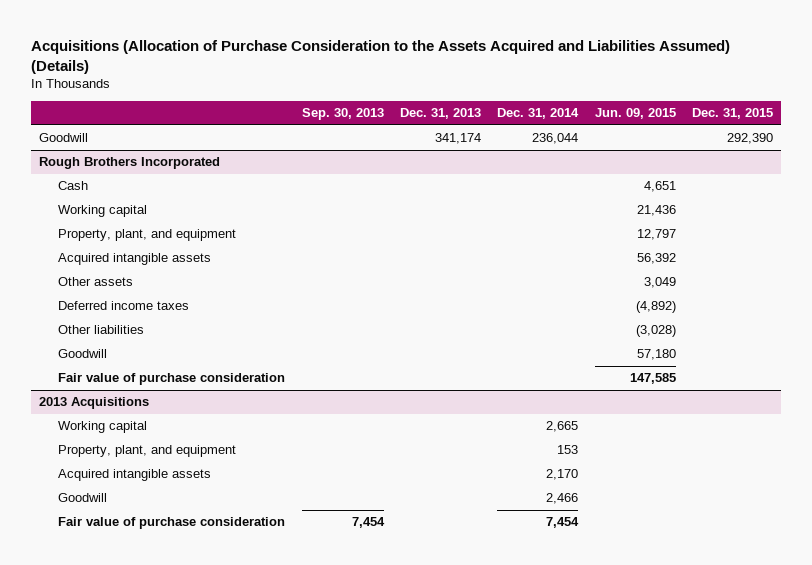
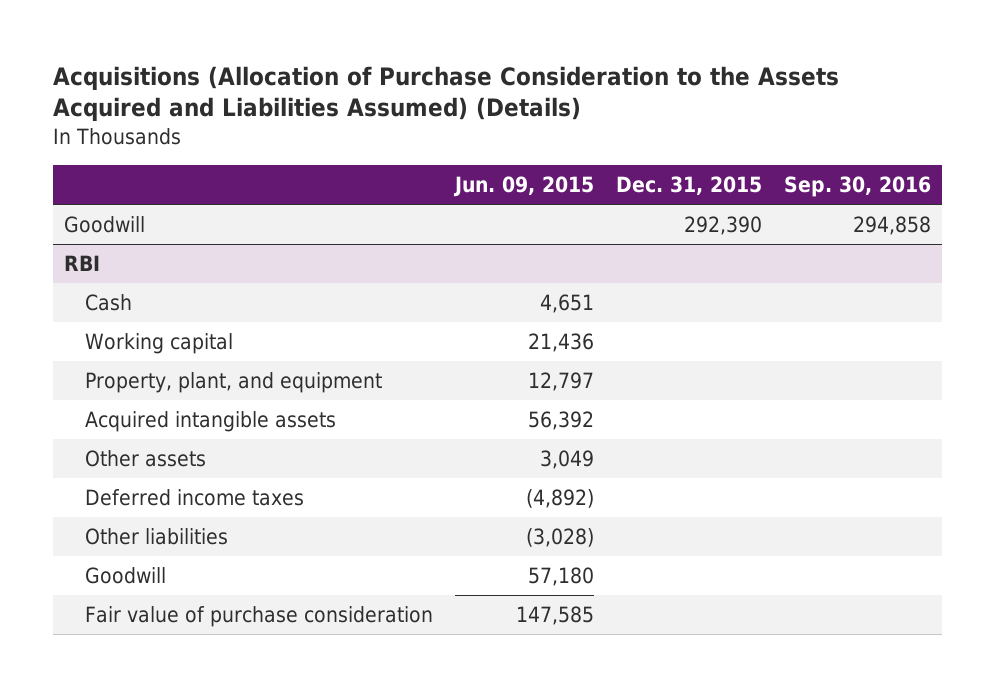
[301,108,384,121] Sep. 30, 2013 -> none
[399,108,481,120] Dec. 31, 2013 -> none
[497,108,580,120] Dec. 31, 2014 -> none
none -> [784,175,932,197] Sep. 30, 2016
[38,157,220,170] Rough Brothers Incorporated -> [63,255,100,272] RBI
[38,397,149,410] 2013 Acquisitions -> none
[58,421,148,434] Working capital -> none
[58,445,237,458] Property, plant, and equipment -> none
[58,469,212,482] Acquired intangible assets -> none
[58,493,108,503] Goodwill -> none
[58,517,286,530] Fair value of purchase consideration -> none

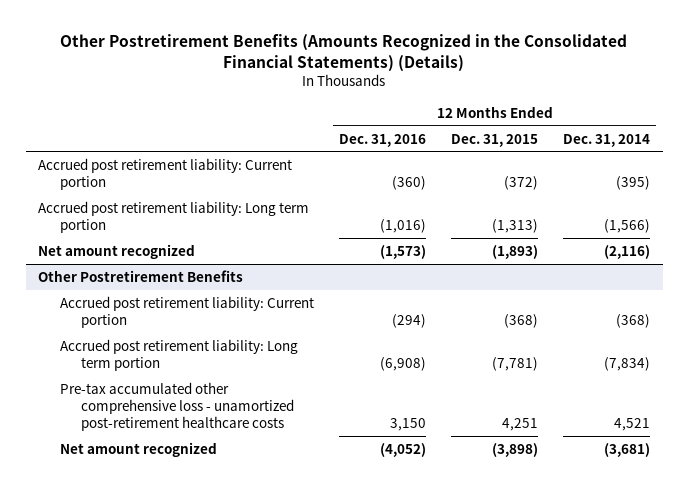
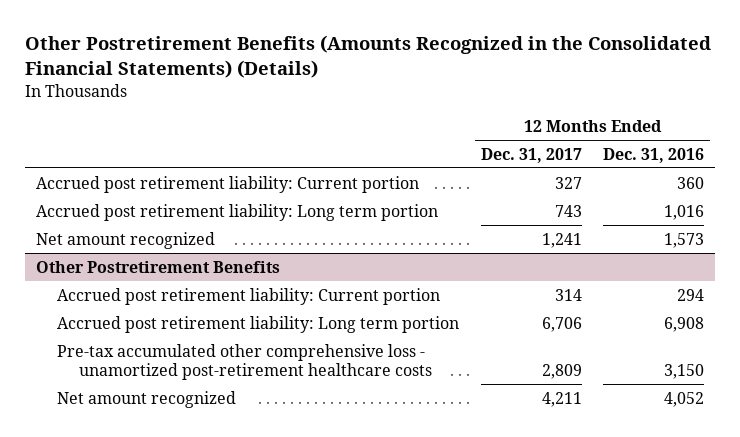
[451,133,539,147] Dec. 31, 2015 -> none
[563,133,651,147] Dec. 31, 2014 -> none
none -> [480,147,582,163] Dec. 31, 2017
[391,176,426,191] (360) -> [677,176,705,189] 360
[379,219,426,234] (1,016) -> [664,204,705,220] 1,016
[379,244,426,259] (1,573) -> [664,232,705,248] 1,573
[391,314,426,329] (294) -> [677,288,705,301] 294
[379,357,426,372] (6,908) -> [664,316,705,332] 6,908
[379,442,426,457] (4,052) -> [664,391,705,407] 4,052

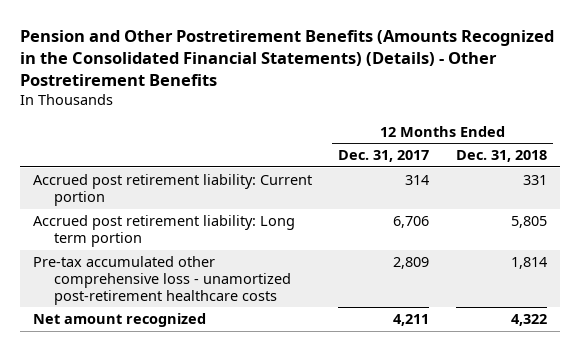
[24,34,711,78] Other Postretirement Benefits (Amounts Recognized in the Consolidated Financial Statements) (Details) -> [19,29,554,87] Pension and Other Postretirement Benefits (Amounts Recognized in the Consolidated Financial Statements) (Details) - Other Postretirement Benefits
[603,147,705,163] Dec. 31, 2016 -> none
none -> [455,150,547,163] Dec. 31, 2018
[35,175,419,193] Accrued post retirement liability: Current portion -> none
[35,203,438,221] Accrued post retirement liability: Long term portion -> none
[35,231,215,249] Net amount recognized -> none
[35,260,280,273] Other Postretirement Benefits -> none

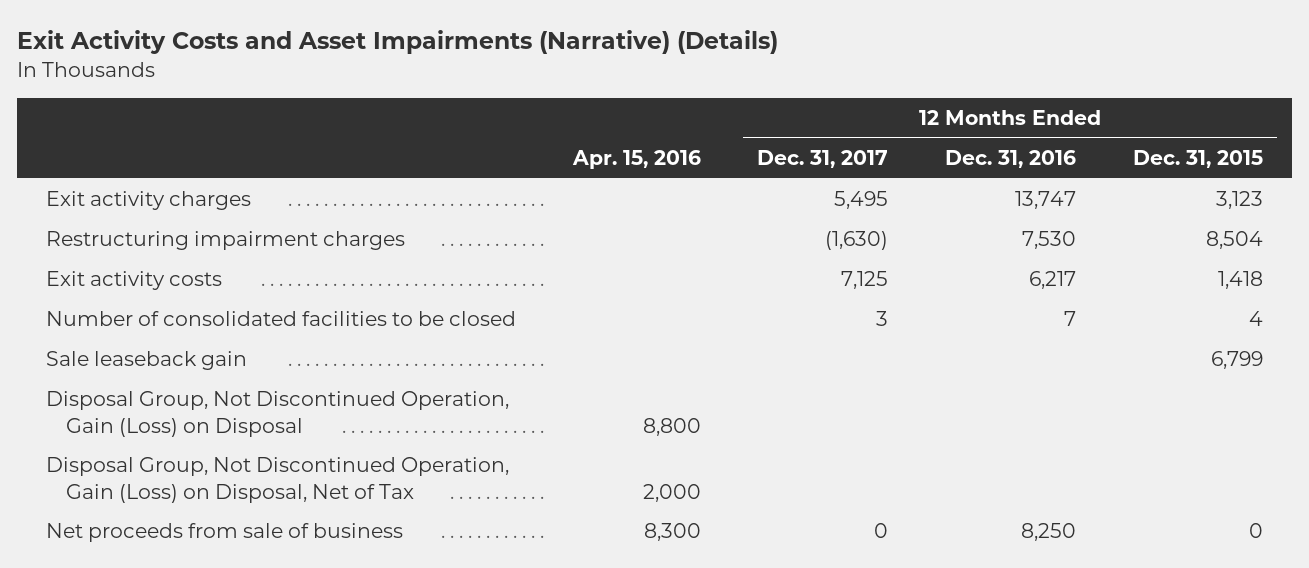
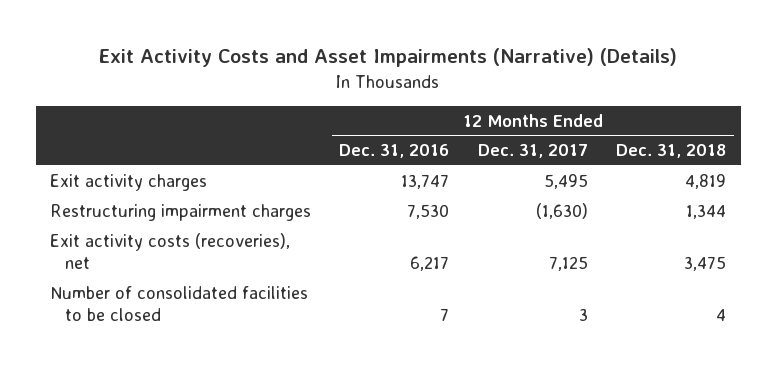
[571,149,701,169] Apr. 15, 2016 -> none
[1133,149,1264,168] Dec. 31, 2015 -> none
none -> [616,144,727,159] Dec. 31, 2018
[45,271,222,291] Exit activity costs -> [49,232,290,269] Exit activity costs (recoveries), net
[45,351,247,371] Sale leaseback gain -> none
[45,391,509,437] Disposal Group, Not Discontinued Operation, Gain (Loss) on Disposal -> none
[45,457,509,503] Disposal Group, Not Discontinued Operation, Gain (Loss) on Disposal, Net of Tax -> none
[45,523,403,543] Net proceeds from sale of business -> none

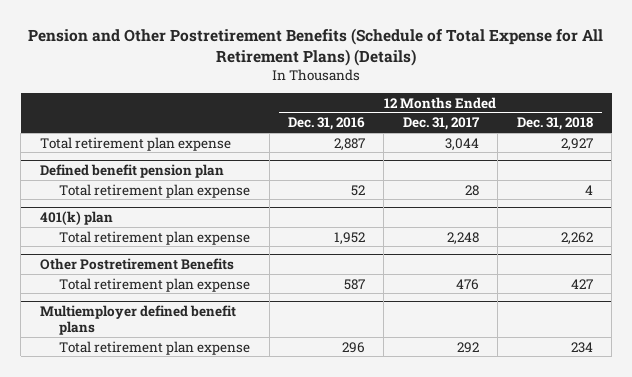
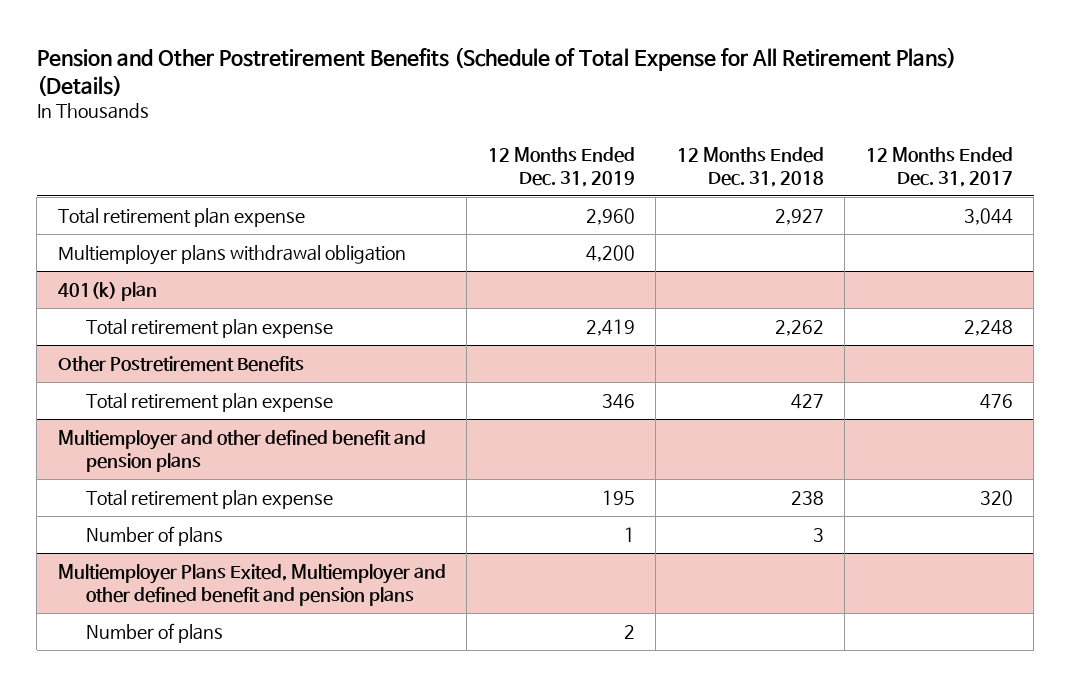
[287,117,365,131] Dec. 31, 2016 -> none
none -> [487,146,635,187] 12 Months Ended Dec. 31, 2019
[39,163,224,178] Defined benefit pension plan -> none
[59,183,251,198] Total retirement plan expense -> none
none -> [57,245,406,266] Multiemployer plans withdrawal obligation
[39,304,236,335] Multiemployer defined benefit plans -> [57,430,426,473] Multiemployer and other defined benefit and pension plans
[456,341,479,353] 292 -> [979,490,1013,507] 320
[570,341,593,353] 234 -> [790,491,824,506] 238
none -> [86,526,224,547] Number of plans
none -> [57,564,446,607] Multiemployer Plans Exited, Multiemployer and other defined benefit and pension plans
none -> [86,623,224,644] Number of plans

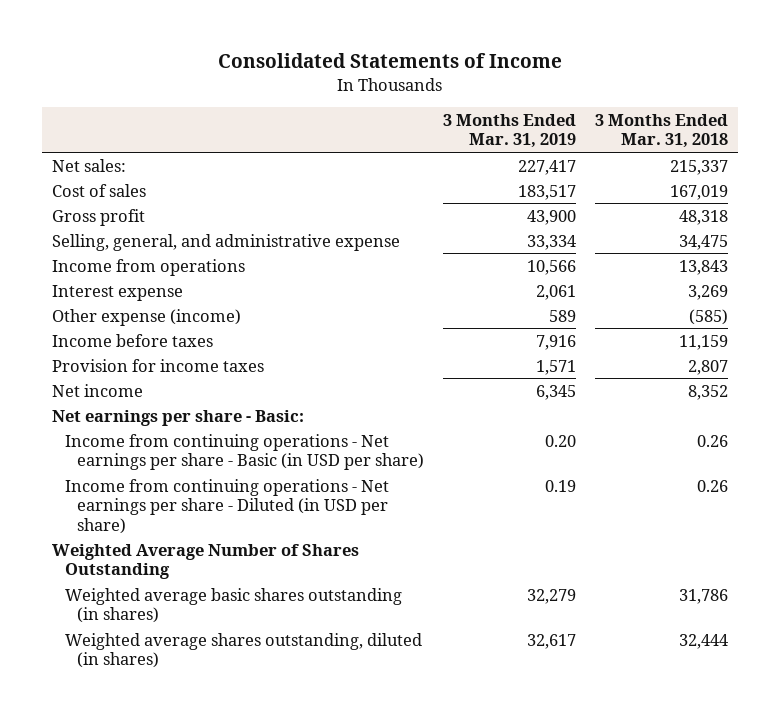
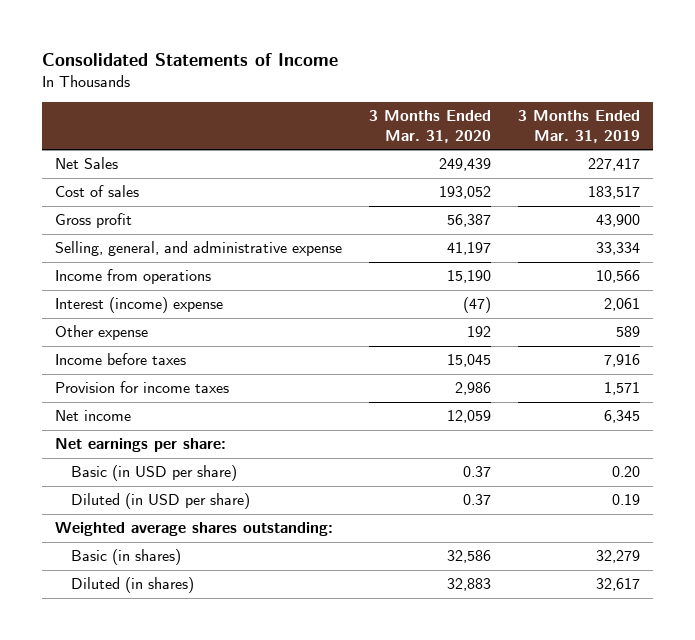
[595,113,729,149] 3 Months Ended Mar. 31, 2018 -> none
none -> [369,110,492,143] 3 Months Ended Mar. 31, 2020
[51,158,126,172] Net sales: -> [55,157,119,170] Net Sales
[51,284,183,301] Interest expense -> [55,297,224,314] Interest (income) expense
[51,308,241,326] Other expense (income) -> [55,325,149,341] Other expense
[51,409,304,426] Net earnings per share - Basic: -> [55,438,227,453] Net earnings per share:
[64,433,425,471] Income from continuing operations - Net earnings per share - Basic (in USD per share) -> [71,465,238,482] Basic (in USD per share)
[64,478,389,534] Income from continuing operations - Net earnings per share - Diluted (in USD per share) -> [71,493,251,510] Diluted (in USD per share)
[51,543,359,580] Weighted Average Number of Shares Outstanding -> [55,522,334,537] Weighted average shares outstanding:
[64,587,402,624] Weighted average basic shares outstanding (in shares) -> [71,549,182,566] Basic (in shares)
[64,632,422,669] Weighted average shares outstanding, diluted (in shares) -> [71,577,195,594] Diluted (in shares)

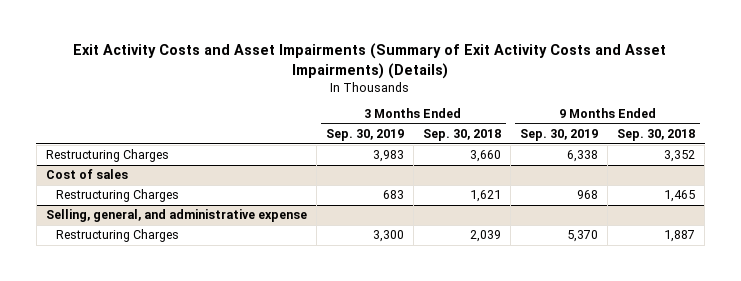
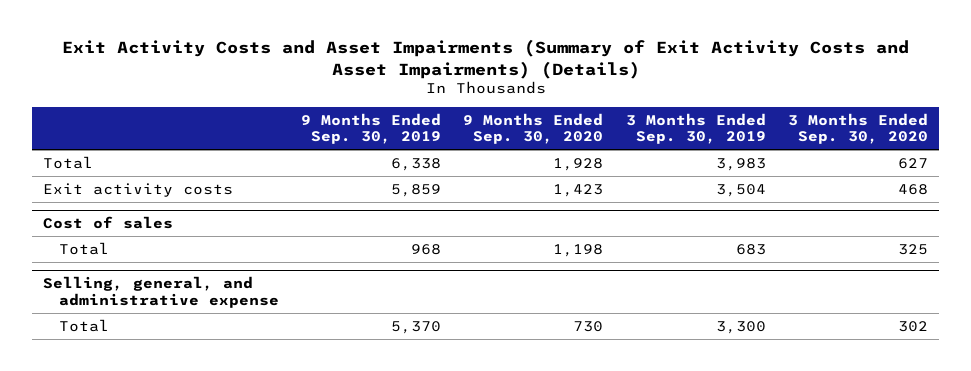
[422,129,501,142] Sep. 30, 2018 -> none
[617,129,696,142] Sep. 30, 2018 -> none
none -> [463,112,604,145] 9 Months Ended Sep. 30, 2020
none -> [788,112,929,145] 3 Months Ended Sep. 30, 2020
[45,149,169,163] Restructuring Charges -> [42,155,93,169] Total
none -> [42,182,233,197] Exit activity costs
[56,189,180,203] Restructuring Charges -> [58,241,109,255] Total
[56,229,180,243] Restructuring Charges -> [58,318,109,332] Total

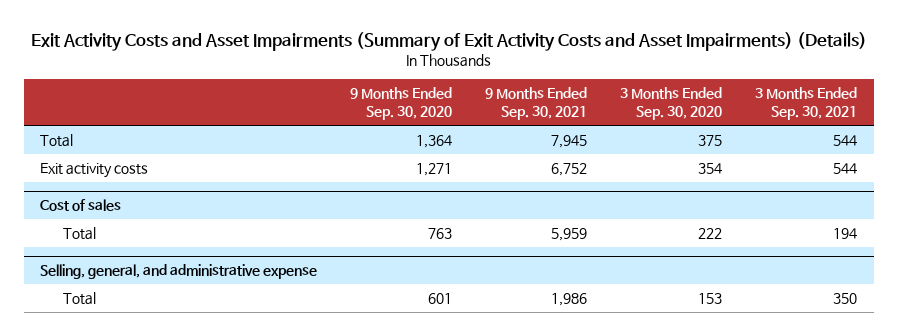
[301,112,442,145] 9 Months Ended Sep. 30, 2019 -> none
[625,112,766,145] 3 Months Ended Sep. 30, 2019 -> none
none -> [485,87,588,121] 9 Months Ended Sep. 30, 2021
none -> [755,87,858,121] 3 Months Ended Sep. 30, 2021
[553,157,604,171] 1,928 -> [416,135,453,149] 1,364
[898,157,929,169] 627 -> [698,135,723,147] 375
[553,183,604,197] 1,423 -> [416,163,453,177] 1,271
[898,183,929,195] 468 -> [698,163,723,175] 354
[553,243,604,257] 1,198 -> [428,228,453,240] 763
[898,243,929,255] 325 -> [698,228,723,240] 222
[573,320,604,332] 730 -> [428,293,453,305] 601
[898,320,929,332] 302 -> [698,293,723,305] 153

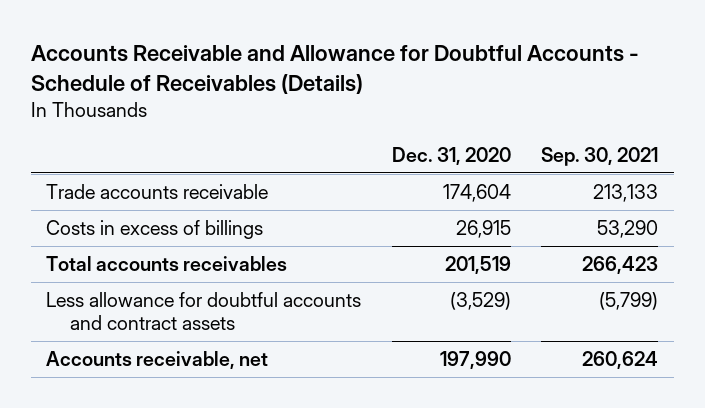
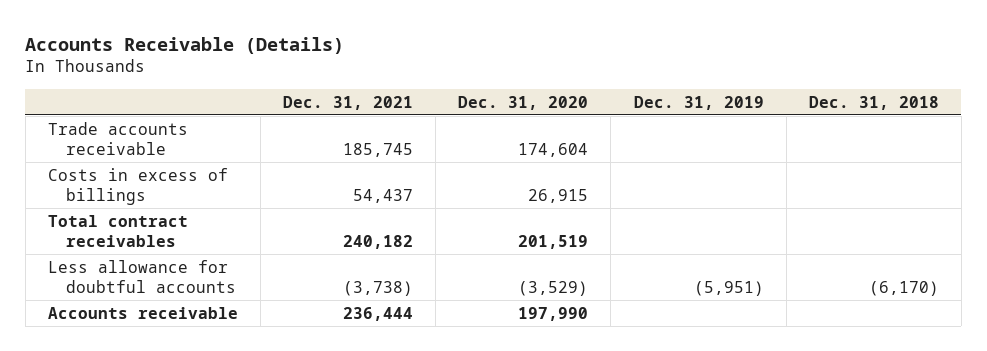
[31,45,640,95] Accounts Receivable and Allowance for Doubtful Accounts - Schedule of Receivables (Details) -> [25,36,345,54] Accounts Receivable (Details)
[541,146,659,166] Sep. 30, 2021 -> none
none -> [283,95,414,110] Dec. 31, 2021
none -> [633,95,764,110] Dec. 31, 2019
none -> [808,95,939,110] Dec. 31, 2018
[46,256,288,272] Total accounts receivables -> [47,214,188,248] Total contract receivables
[46,292,362,330] Less allowance for doubtful accounts and contract assets -> [47,259,237,294] Less allowance for doubtful accounts
[46,351,269,370] Accounts receivable, net -> [47,306,238,319] Accounts receivable

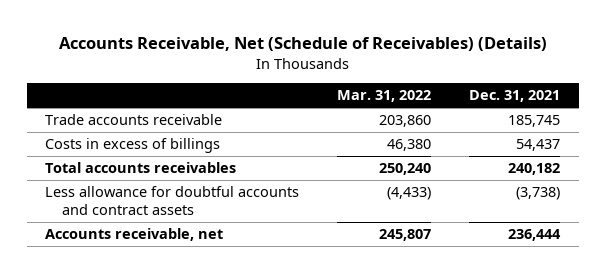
[25,36,345,54] Accounts Receivable (Details) -> [58,37,547,52] Accounts Receivable, Net (Schedule of Receivables) (Details)
[458,95,589,110] Dec. 31, 2020 -> none
[633,95,764,110] Dec. 31, 2019 -> none
[808,95,939,110] Dec. 31, 2018 -> none
none -> [337,90,432,103] Mar. 31, 2022
[47,214,188,248] Total contract receivables -> [45,162,237,174] Total accounts receivables
[47,259,237,294] Less allowance for doubtful accounts -> [45,186,300,215] Less allowance for doubtful accounts and contract assets
[47,306,238,319] Accounts receivable -> [45,228,224,242] Accounts receivable, net

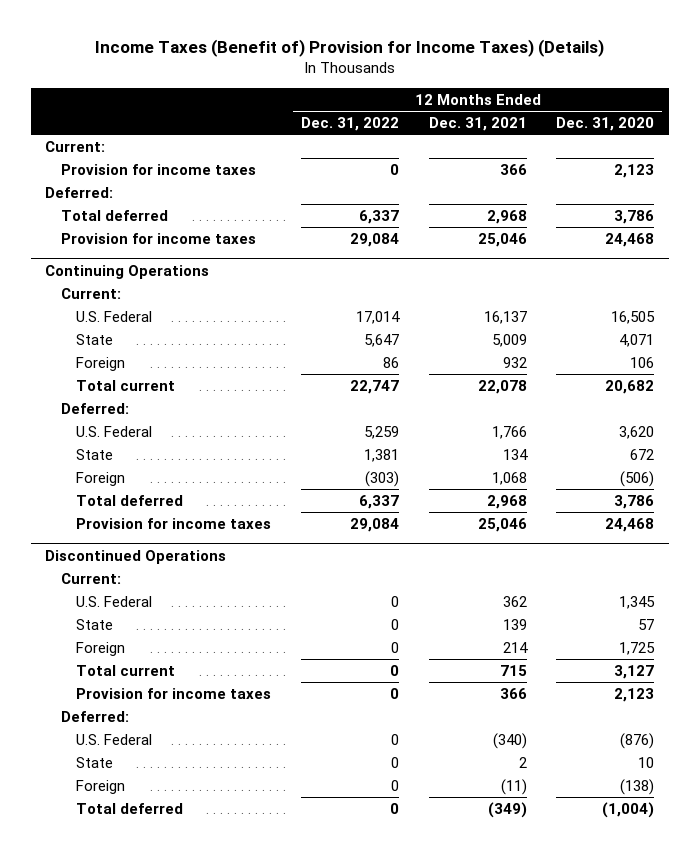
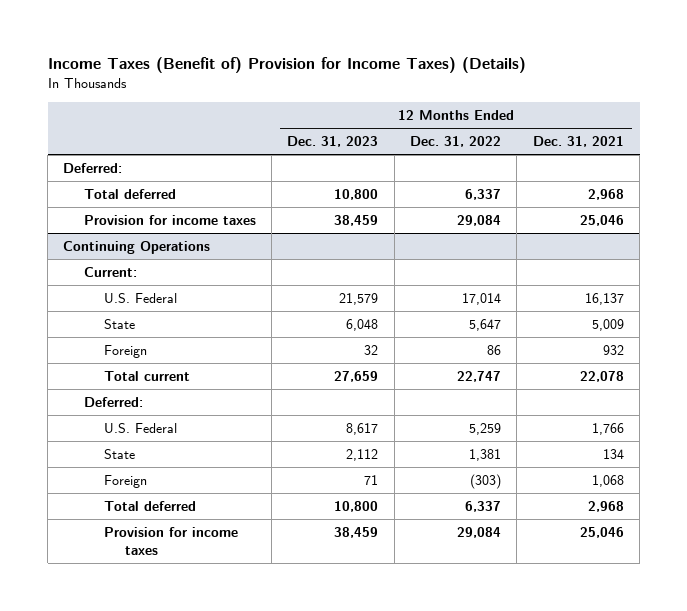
[556,117,655,132] Dec. 31, 2020 -> none
none -> [287,136,379,148] Dec. 31, 2023
[45,140,106,152] Current: -> none
[60,163,256,175] Provision for income taxes -> none
[45,549,227,564] Discontinued Operations -> none
[60,572,121,584] Current: -> none
[76,595,153,607] U.S. Federal -> none
[76,618,114,630] State -> none
[76,641,126,656] Foreign -> none
[76,664,176,676] Total current -> none
[76,687,272,699] Provision for income taxes -> none
[60,710,129,722] Deferred: -> none
[76,733,153,745] U.S. Federal -> none
[76,756,114,768] State -> none
[76,779,126,794] Foreign -> none
[76,802,184,814] Total deferred -> none

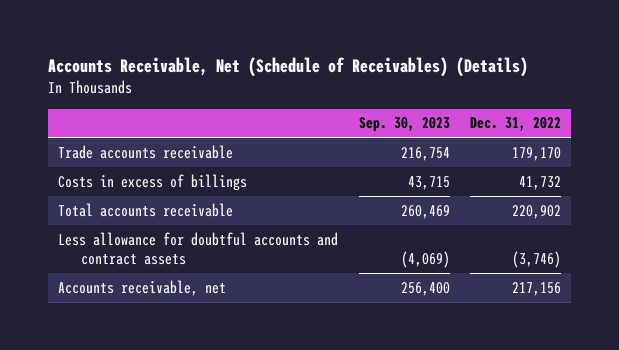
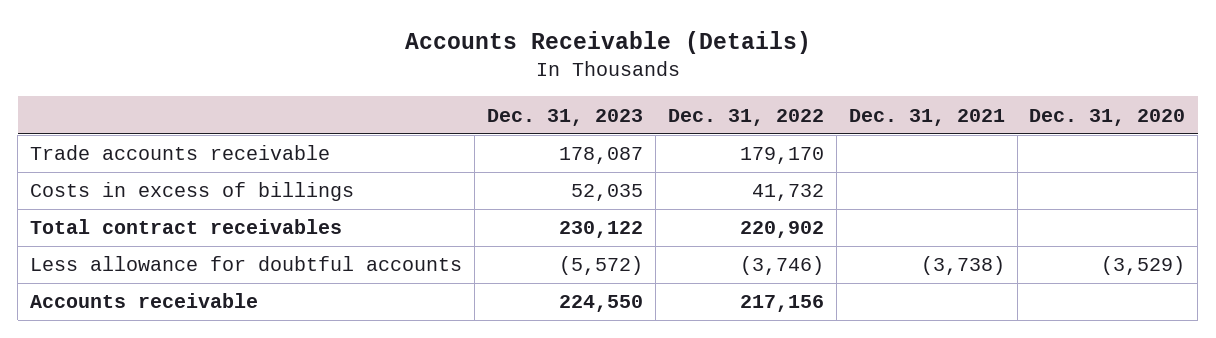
[48,57,529,78] Accounts Receivable, Net (Schedule of Receivables) (Details) -> [404,31,811,55] Accounts Receivable (Details)
[358,117,450,133] Sep. 30, 2023 -> none
none -> [487,108,644,126] Dec. 31, 2023
none -> [848,108,1005,126] Dec. 31, 2021
none -> [1029,108,1186,126] Dec. 31, 2020
[58,202,234,217] Total accounts receivable -> [30,219,343,235] Total contract receivables
[58,231,339,266] Less allowance for doubtful accounts and contract assets -> [30,256,463,272] Less allowance for doubtful accounts
[58,279,227,296] Accounts receivable, net -> [30,293,259,309] Accounts receivable

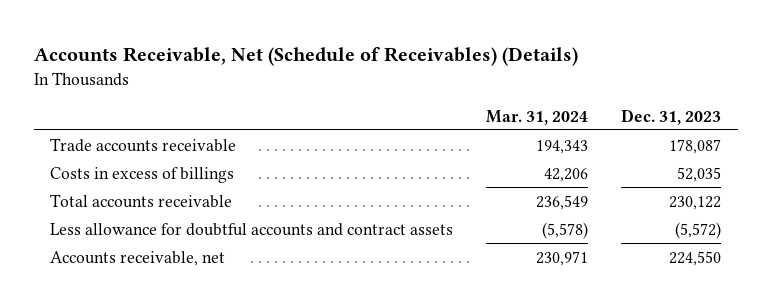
[404,31,811,55] Accounts Receivable (Details) -> [33,47,578,67] Accounts Receivable, Net (Schedule of Receivables) (Details)
[667,108,824,126] Dec. 31, 2022 -> none
[848,108,1005,126] Dec. 31, 2021 -> none
[1029,108,1186,126] Dec. 31, 2020 -> none
none -> [486,109,589,125] Mar. 31, 2024
[30,219,343,235] Total contract receivables -> [50,193,233,208] Total accounts receivable
[30,256,463,272] Less allowance for doubtful accounts -> [50,222,454,236] Less allowance for doubtful accounts and contract assets
[30,293,259,309] Accounts receivable -> [50,250,226,266] Accounts receivable, net

